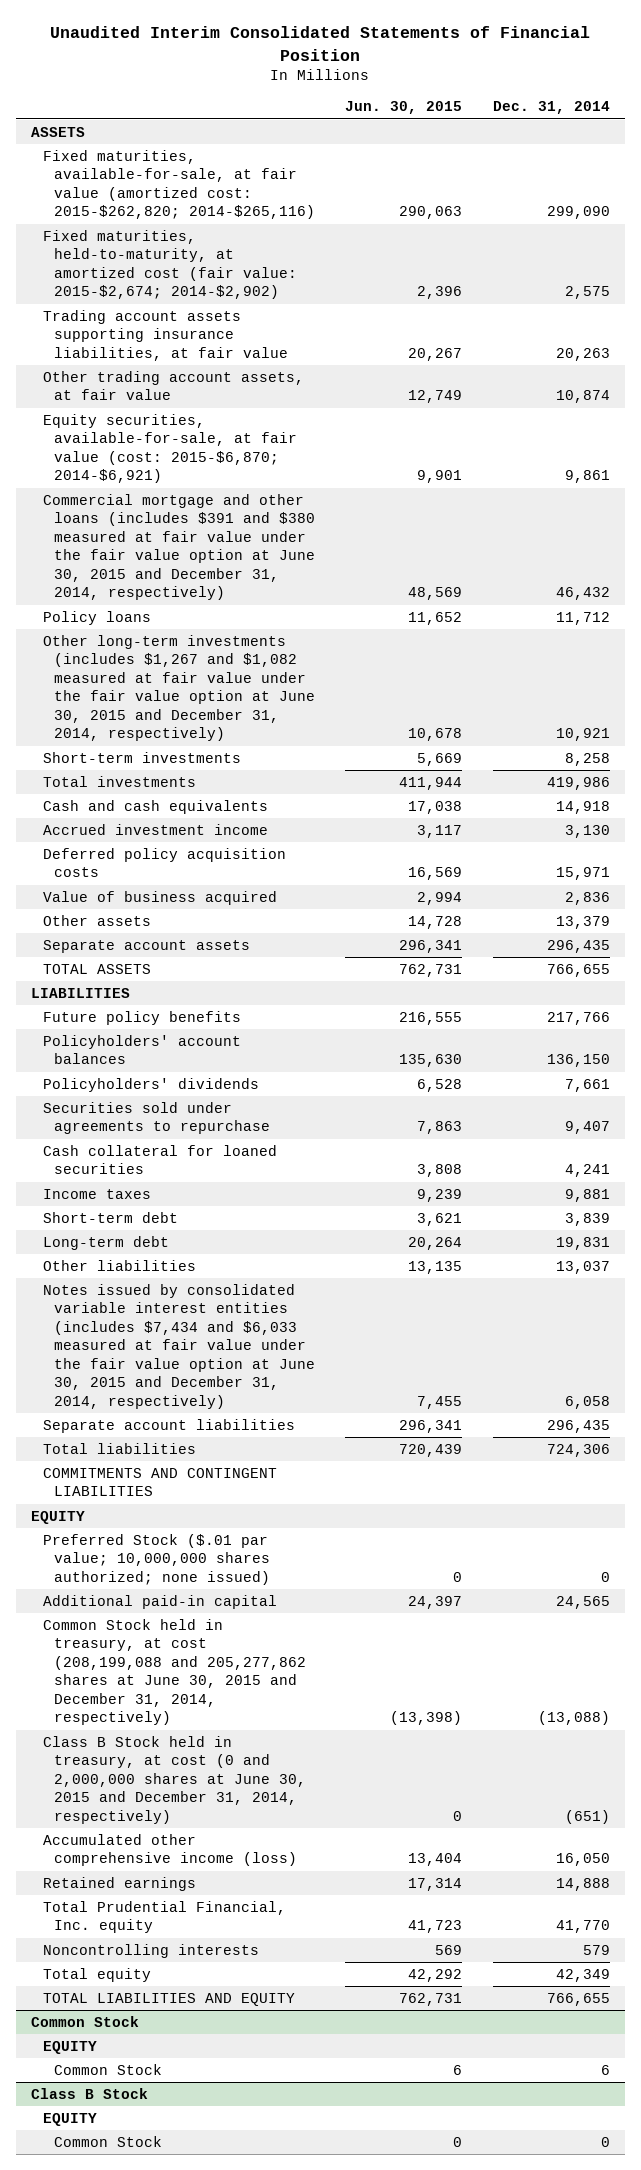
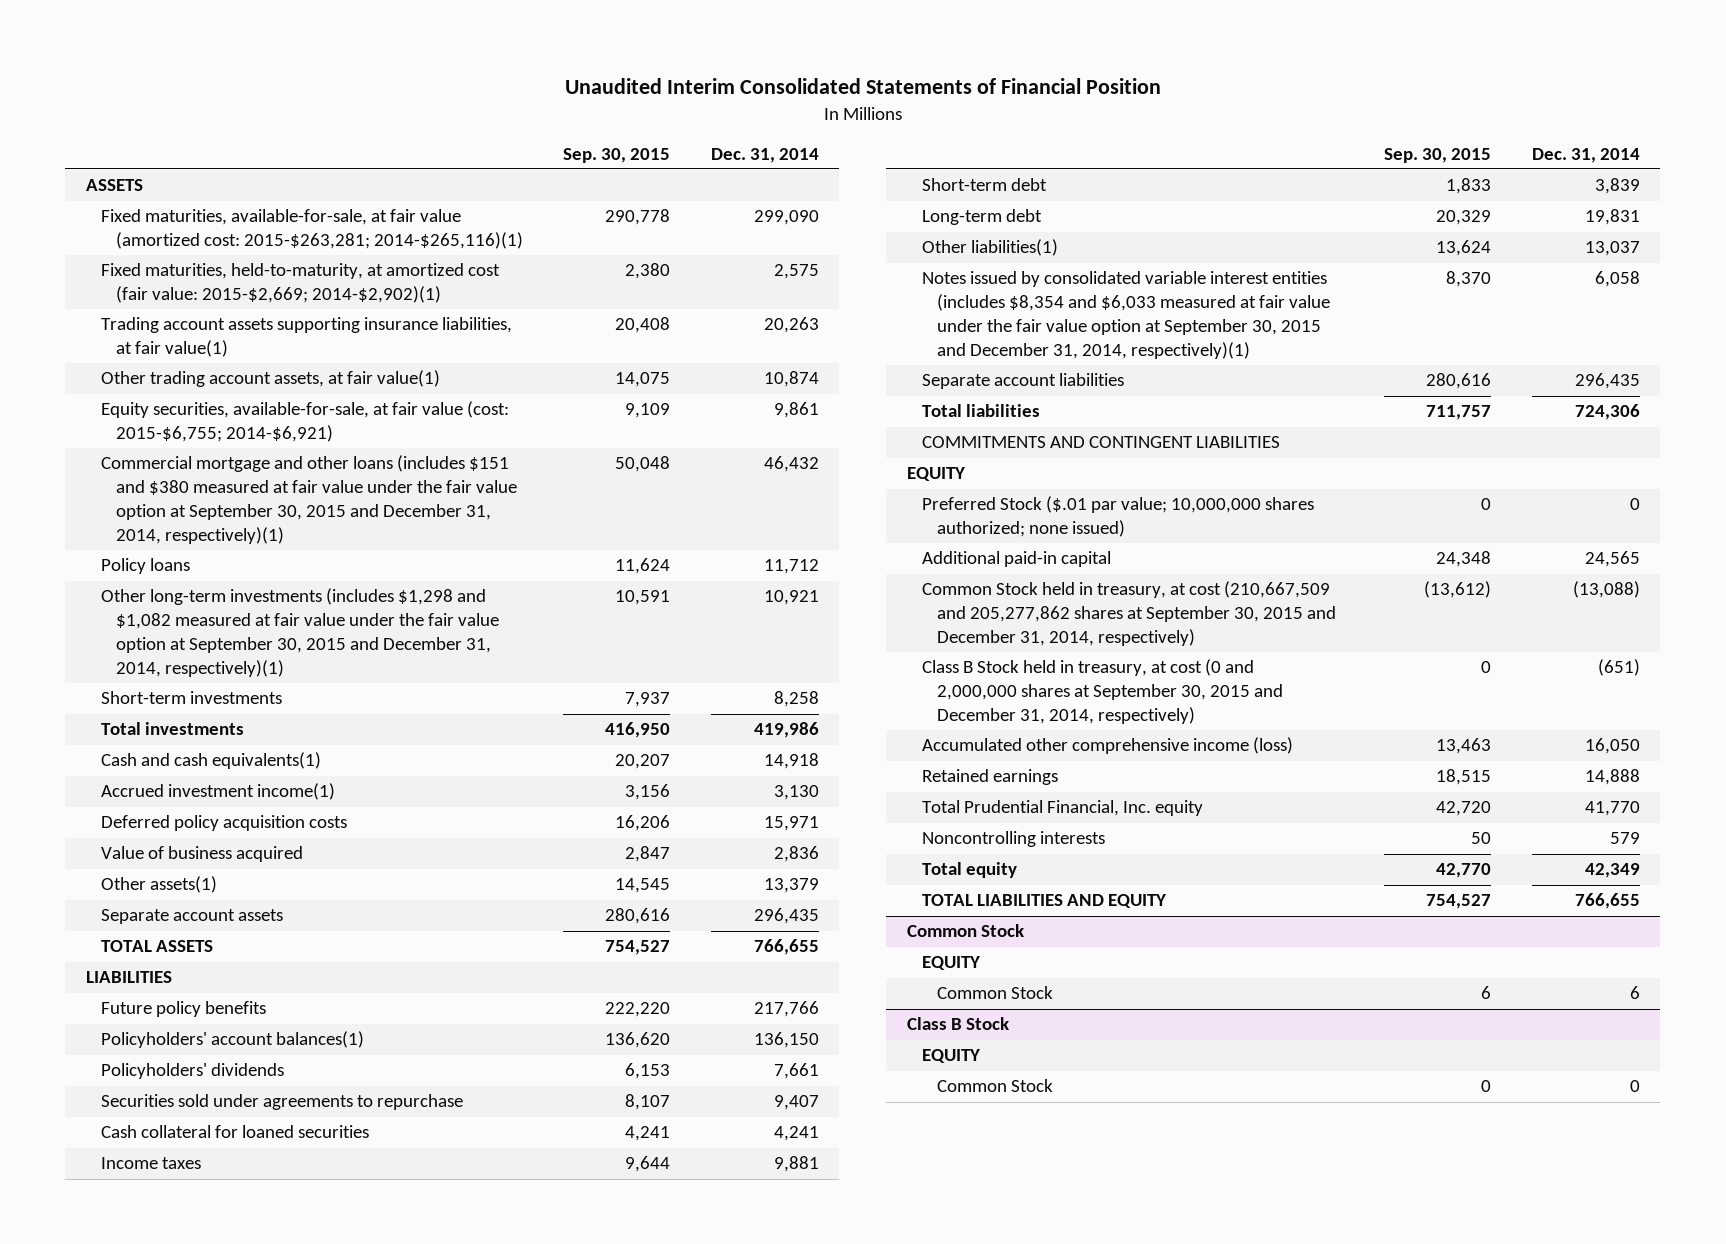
[345,101,463,115] Jun. 30, 2015 -> none
none -> [563,147,671,163] Sep. 30, 2015
[42,149,316,220] Fixed maturities, available-for-sale, at fair value (amortized cost: 2015-$262,820; 2014-$265,116) -> [100,209,523,250] Fixed maturities, available-for-sale, at fair value (amortized cost: 2015-$263,281; 2014-$265,116)(1)
[42,229,298,300] Fixed maturities, held-to-maturity, at amortized cost (fair value: 2015-$2,674; 2014-$2,902) -> [100,263,500,304] Fixed maturities, held-to-maturity, at amortized cost (fair value: 2015-$2,669; 2014-$2,902)(1)
[42,309,289,361] Trading account assets supporting insurance liabilities, at fair value -> [100,317,512,358] Trading account assets supporting insurance liabilities, at fair value(1)
[42,370,304,401] Other trading account assets, at fair value -> [100,370,440,388] Other trading account assets, at fair value(1)
[42,413,298,484] Equity securities, available-for-sale, at fair value (cost: 2015-$6,870; 2014-$6,921) -> [100,401,509,443] Equity securities, available-for-sale, at fair value (cost: 2015-$6,755; 2014-$6,921)
[42,493,316,601] Commercial mortgage and other loans (includes $391 and $380 measured at fair value under the fair value option at June 30, 2015 and December 31, 2014, respectively) -> [100,455,517,544] Commercial mortgage and other loans (includes $151 and $380 measured at fair value under the fair value option at September 30, 2015 and December 31, 2014, respectively)(1)
[42,634,316,742] Other long-term investments (includes $1,267 and $1,082 measured at fair value under the fair value option at June 30, 2015 and December 31, 2014, respectively) -> [100,588,499,677] Other long-term investments (includes $1,298 and $1,082 measured at fair value under the fair value option at September 30, 2015 and December 31, 2014, respectively)(1)
[42,799,268,814] Cash and cash equivalents -> [100,752,321,770] Cash and cash equivalents(1)
[42,823,268,835] Accrued investment income -> [100,783,335,801] Accrued investment income(1)
[42,914,151,926] Other assets -> [100,876,217,894] Other assets(1)
[42,1034,241,1065] Policyholders' account balances -> [100,1031,364,1049] Policyholders' account balances(1)
[42,1259,196,1271] Other liabilities -> [921,239,1058,257] Other liabilities(1)
[42,1283,316,1409] Notes issued by consolidated variable interest entities (includes $7,434 and $6,033 measured at fair value under the fair value option at June 30, 2015 and December 31, 2014, respectively) -> [921,271,1330,359] Notes issued by consolidated variable interest entities (includes $8,354 and $6,033 measured at fair value under the fair value option at September 30, 2015 and December 31, 2014, respectively)(1)
[42,1618,307,1726] Common Stock held in treasury, at cost (208,199,088 and 205,277,862 shares at June 30, 2015 and December 31, 2014, respectively) -> [921,581,1336,647] Common Stock held in treasury, at cost (210,667,509 and 205,277,862 shares at September 30, 2015 and December 31, 2014, respectively)
[42,1735,307,1824] Class B Stock held in treasury, at cost (0 and 2,000,000 shares at June 30, 2015 and December 31, 2014, respectively) -> [921,659,1283,725] Class B Stock held in treasury, at cost (0 and 2,000,000 shares at September 30, 2015 and December 31, 2014, respectively)

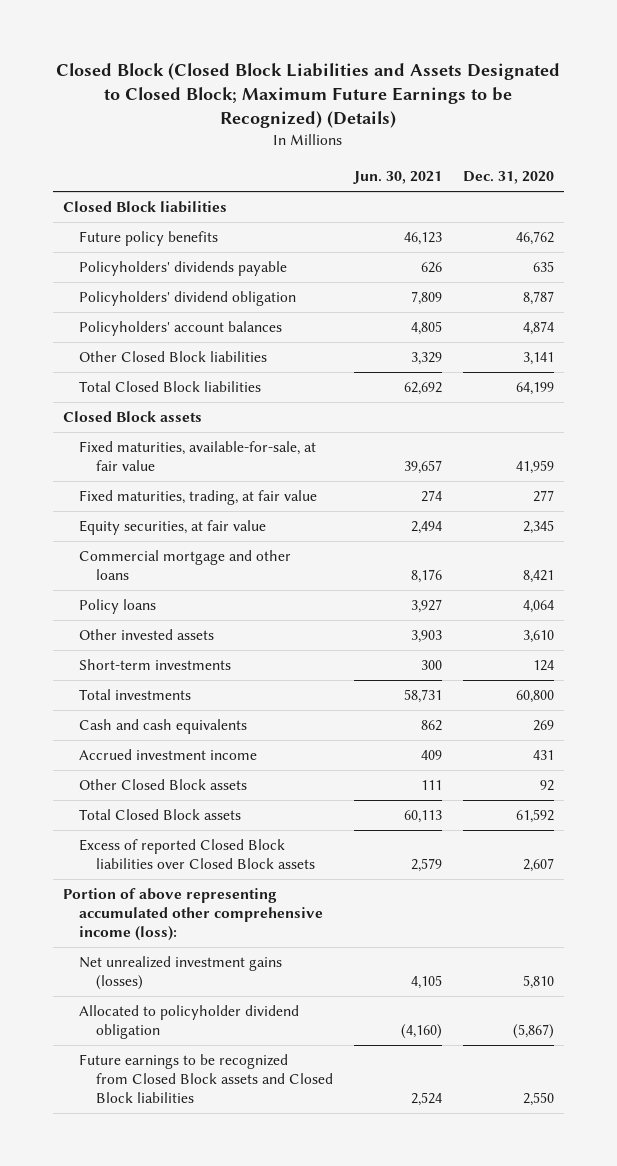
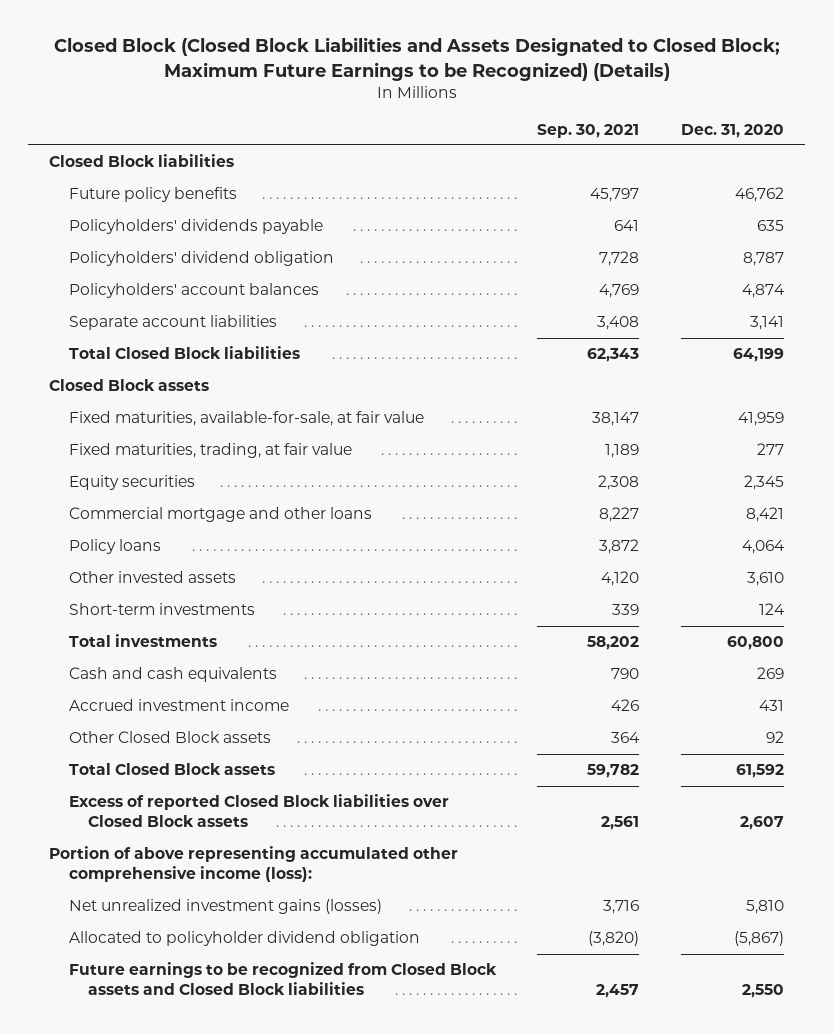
[352,170,442,184] Jun. 30, 2021 -> none
none -> [537,123,640,138] Sep. 30, 2021
[79,351,268,363] Other Closed Block liabilities -> [68,315,277,331] Separate account liabilities
[79,520,267,536] Equity securities, at fair value -> [68,475,195,491] Equity securities

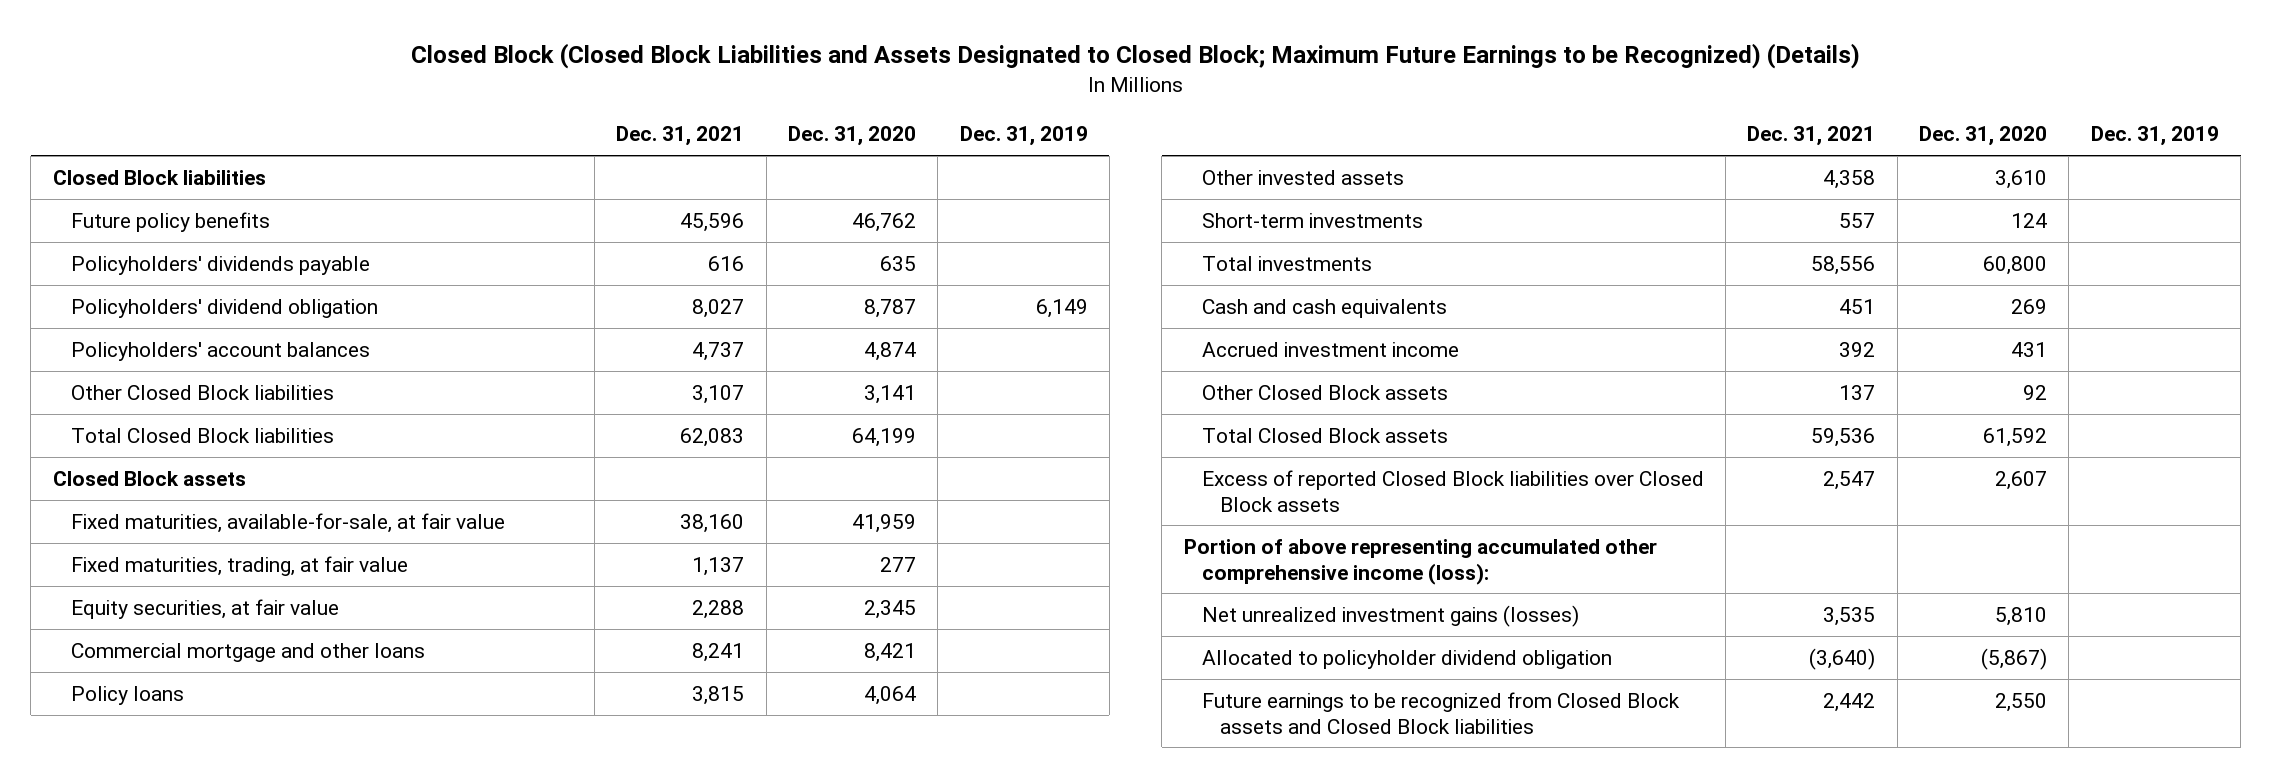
[537,123,640,138] Sep. 30, 2021 -> none
none -> [616,126,745,147] Dec. 31, 2021
none -> [959,126,1088,147] Dec. 31, 2019
[68,315,277,331] Separate account liabilities -> [70,384,334,400] Other Closed Block liabilities
[68,475,195,491] Equity securities -> [70,598,339,619] Equity securities, at fair value

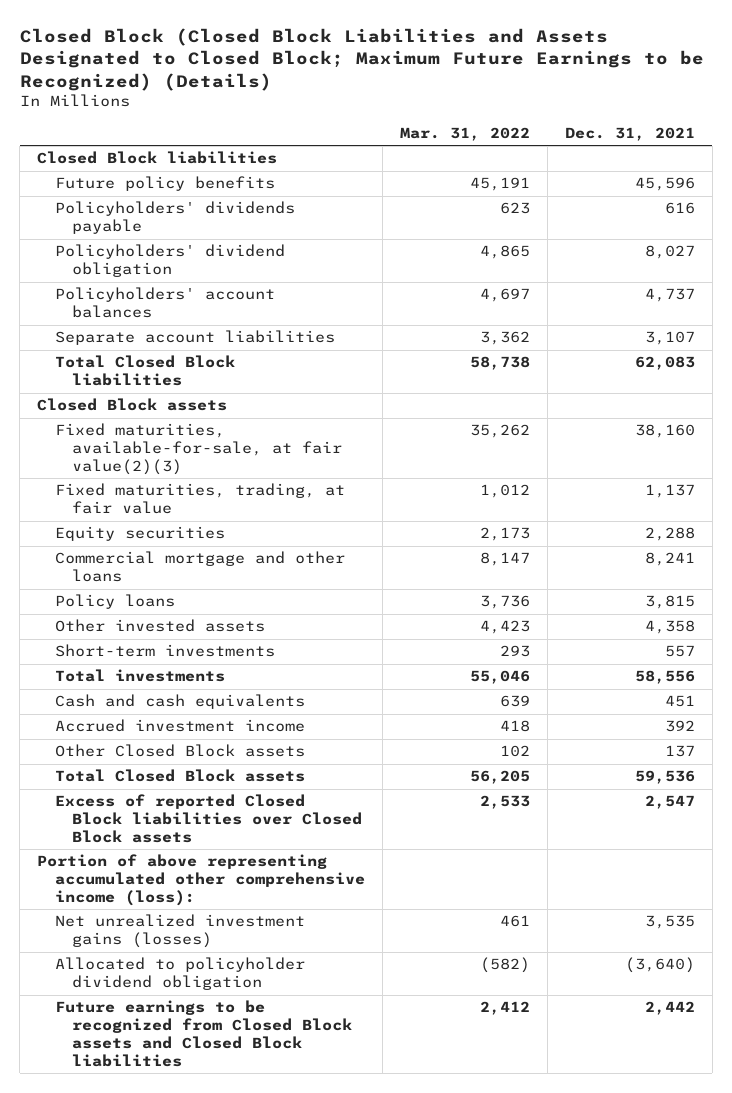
[787,126,916,147] Dec. 31, 2020 -> none
[959,126,1088,147] Dec. 31, 2019 -> none
none -> [399,126,530,141] Mar. 31, 2022
[70,384,334,400] Other Closed Block liabilities -> [54,330,335,346] Separate account liabilities
[70,512,505,533] Fixed maturities, available-for-sale, at fair value -> [54,423,342,476] Fixed maturities, available-for-sale, at fair value(2)(3)
[70,598,339,619] Equity securities, at fair value -> [54,526,225,542] Equity securities

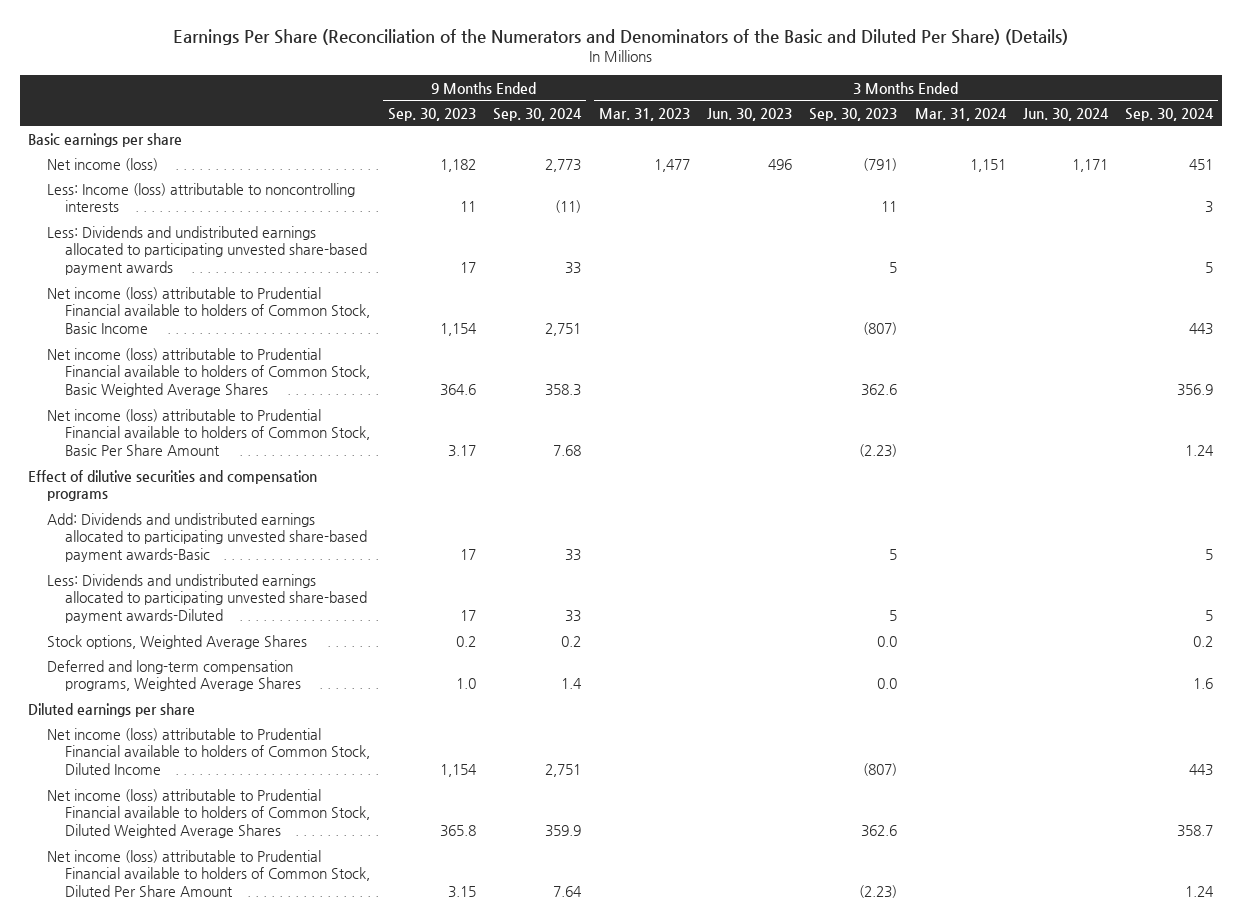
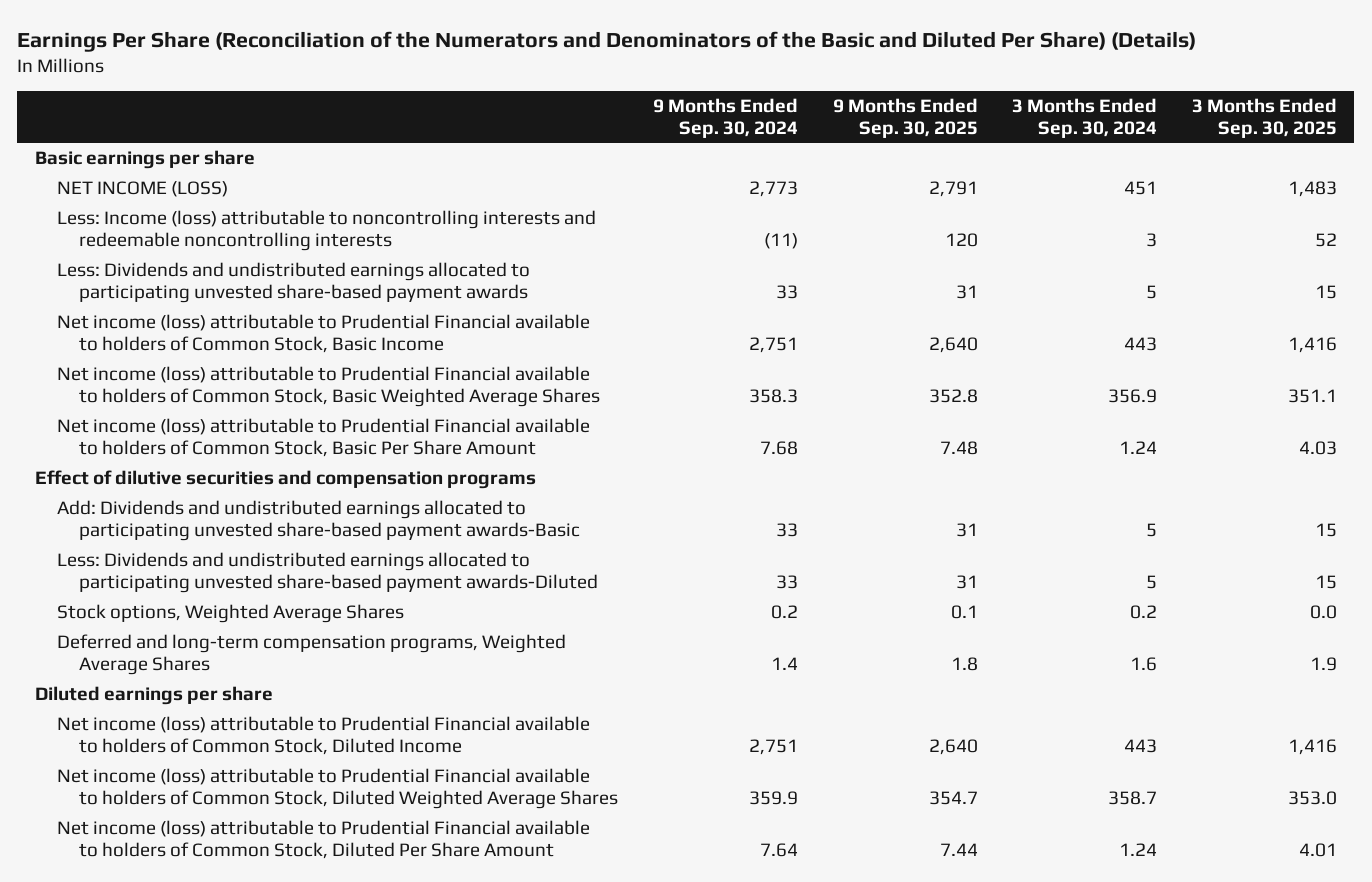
[387,107,476,121] Sep. 30, 2023 -> none
[598,107,690,121] Mar. 31, 2023 -> none
[706,107,792,121] Jun. 30, 2023 -> none
[809,107,898,121] Sep. 30, 2023 -> none
[914,107,1007,121] Mar. 31, 2024 -> none
[1022,107,1109,121] Jun. 30, 2024 -> none
none -> [832,97,978,138] 9 Months Ended Sep. 30, 2025
none -> [1192,97,1338,138] 3 Months Ended Sep. 30, 2025
[46,157,158,171] Net income (loss) -> [56,181,228,198] NET INCOME (LOSS)
[46,182,355,213] Less: Income (loss) attributable to noncontrolling interests -> [56,210,596,251] Less: Income (loss) attributable to noncontrolling interests and redeemable noncontrolling interests

